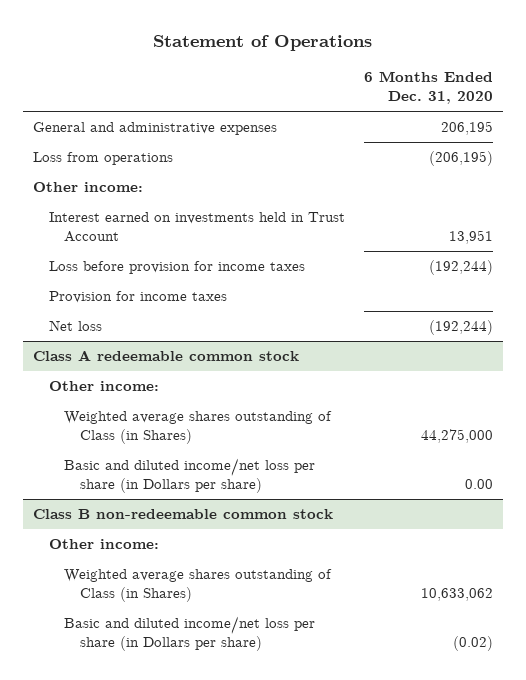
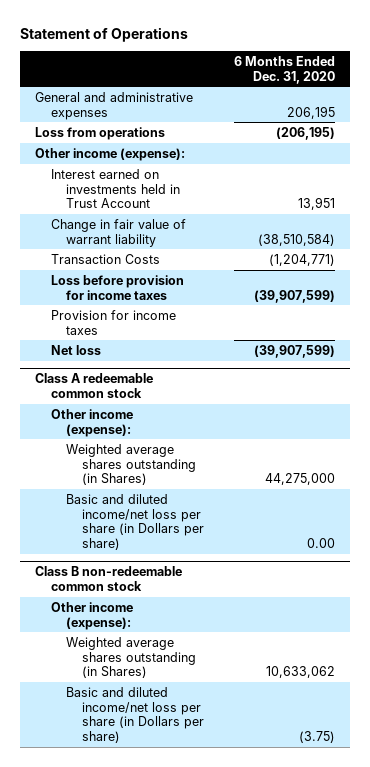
[33,182,144,193] Other income: -> [34,147,185,161] Other income (expense):
none -> [50,218,186,247] Change in fair value of warrant liability
none -> [50,253,160,264] Transaction Costs
[429,260,494,276] (192,244) -> [254,289,336,303] (39,907,599)
[429,320,494,336] (192,244) -> [254,344,336,358] (39,907,599)
[48,381,159,392] Other income: -> [50,408,133,437] Other income (expense):
[64,411,333,445] Weighted average shares outstanding of Class (in Shares) -> [66,443,196,486] Weighted average shares outstanding (in Shares)
[48,539,159,550] Other income: -> [50,601,133,630] Other income (expense):
[64,569,333,603] Weighted average shares outstanding of Class (in Shares) -> [66,636,196,679] Weighted average shares outstanding (in Shares)
[453,636,494,652] (0.02) -> [299,731,336,744] (3.75)

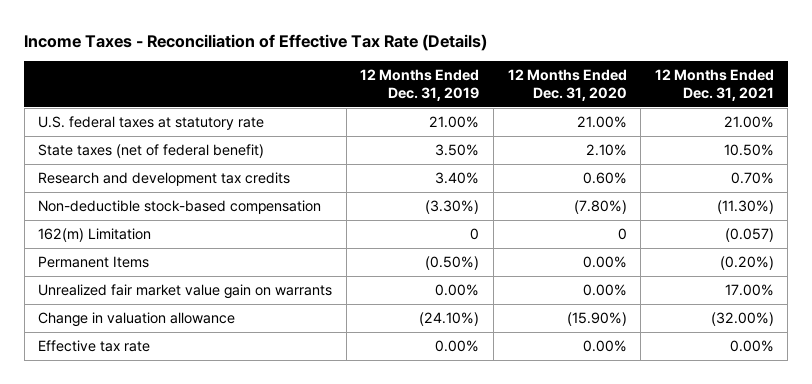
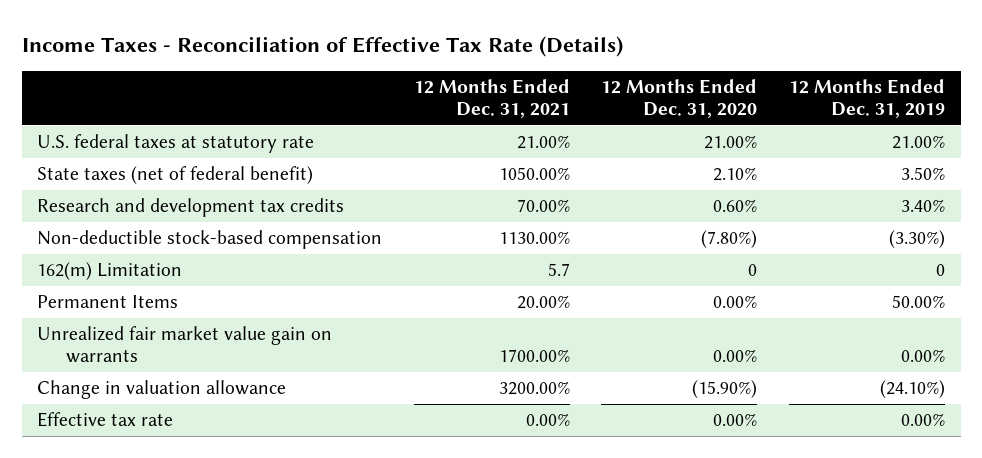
[723,143,774,156] 10.50% -> [498,167,570,181] 1050.00%
[730,171,774,184] 0.70% -> [516,199,570,213] 70.00%
[716,199,774,214] (11.30%) -> [498,231,570,245] 1130.00%
[724,227,774,242] (0.057) -> [547,263,570,277] 5.7
[425,255,480,270] (0.50%) -> [892,295,946,309] 50.00%
[719,255,774,270] (0.20%) -> [516,295,570,310] 20.00%
[724,283,774,296] 17.00% -> [498,349,570,363] 1700.00%
[710,311,774,326] (32.00%) -> [498,381,570,396] 3200.00%

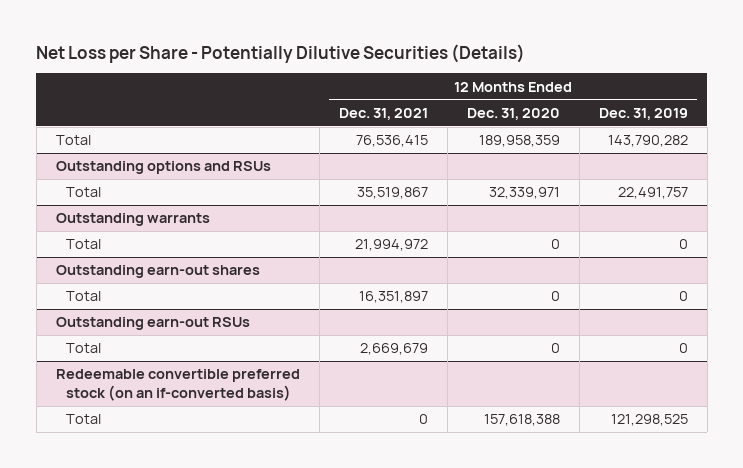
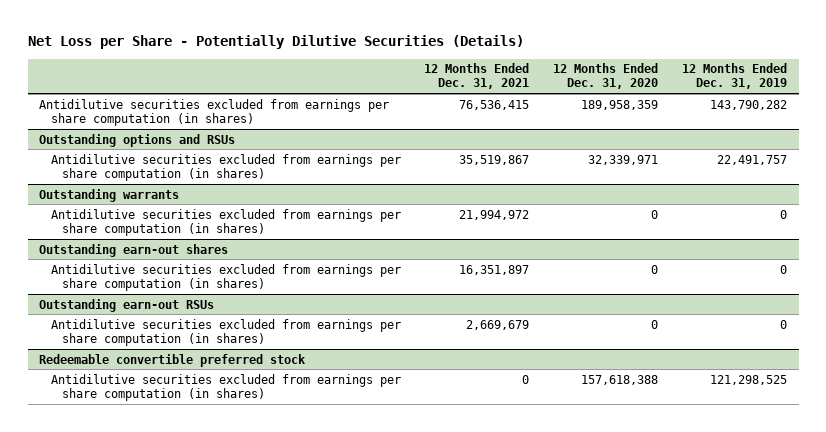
[55,135,91,146] Total -> [39,98,390,126] Antidilutive securities excluded from earnings per share computation (in shares)
[66,187,102,198] Total -> [50,153,401,181] Antidilutive securities excluded from earnings per share computation (in shares)
[66,239,102,250] Total -> [50,208,401,236] Antidilutive securities excluded from earnings per share computation (in shares)
[66,291,102,302] Total -> [50,263,401,291] Antidilutive securities excluded from earnings per share computation (in shares)
[66,343,102,354] Total -> [50,318,401,346] Antidilutive securities excluded from earnings per share computation (in shares)
[55,369,300,402] Redeemable convertible preferred stock (on an if-converted basis) -> [39,353,307,367] Redeemable convertible preferred stock
[66,414,102,425] Total -> [50,373,401,401] Antidilutive securities excluded from earnings per share computation (in shares)

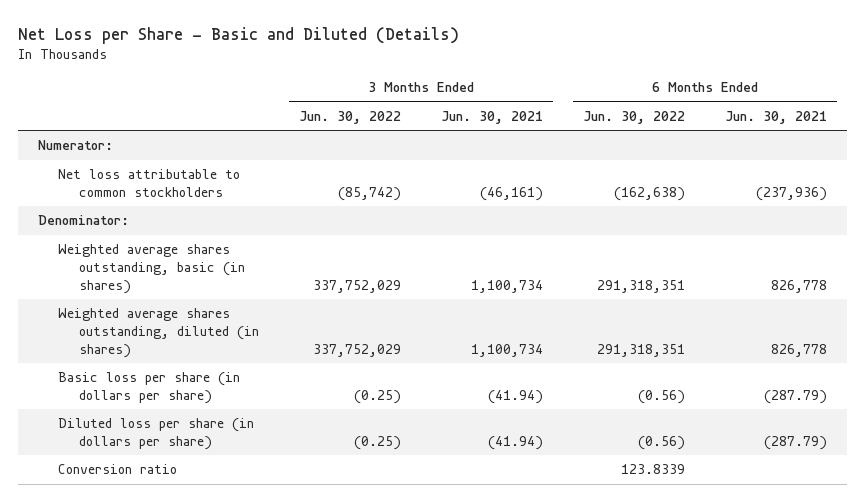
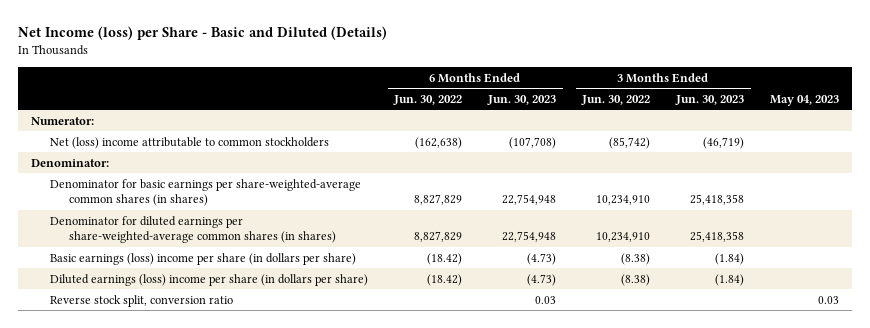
[17,26,459,44] Net Loss per Share - Basic and Diluted (Details) -> [17,26,387,41] Net Income (loss) per Share - Basic and Diluted (Details)
[441,110,544,124] Jun. 30, 2021 -> none
[725,110,828,124] Jun. 30, 2021 -> none
none -> [487,94,557,105] Jun. 30, 2023
none -> [675,94,745,105] Jun. 30, 2023
none -> [770,94,840,106] May 04, 2023
[58,169,241,197] Net loss attributable to common stockholders -> [49,136,329,149] Net (loss) income attributable to common stockholders
[58,464,178,475] Conversion ratio -> none
[58,244,245,294] Weighted average shares outstanding, basic (in shares) -> [49,178,361,207] Denominator for basic earnings per share-weighted-average common shares (in shares)
[312,279,401,293] 337,752,029 -> [596,195,651,206] 10,234,910
[597,279,686,293] 291,318,351 -> [414,194,463,206] 8,827,829
[58,308,259,358] Weighted average shares outstanding, diluted (in shares) -> [49,215,337,244] Denominator for diluted earnings per share-weighted-average common shares (in shares)
[312,343,401,357] 337,752,029 -> [596,232,651,243] 10,234,910
[597,343,686,357] 291,318,351 -> [414,231,463,243] 8,827,829
[58,372,241,404] Basic loss per share (in dollars per share) -> [49,252,356,265] Basic earnings (loss) income per share (in dollars per share)
[353,389,401,404] (0.25) -> [621,252,651,265] (8.38)
[638,389,686,404] (0.56) -> [427,252,463,265] (18.42)
[58,418,255,450] Diluted loss per share (in dollars per share) -> [49,273,368,286] Diluted earnings (loss) income per share (in dollars per share)
[353,435,401,450] (0.25) -> [621,273,651,286] (8.38)
[638,435,686,450] (0.56) -> [427,273,463,286] (18.42)
none -> [49,294,233,307] Reverse stock split, conversion ratio

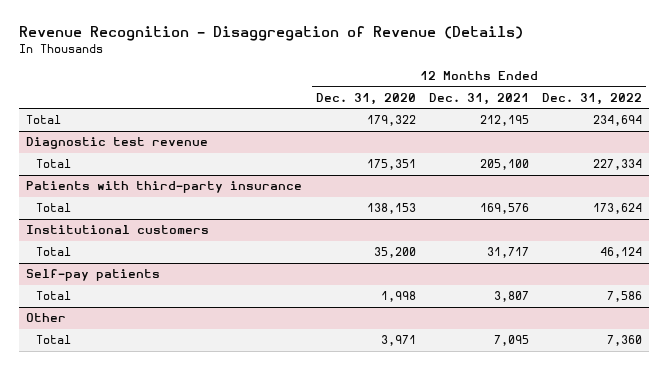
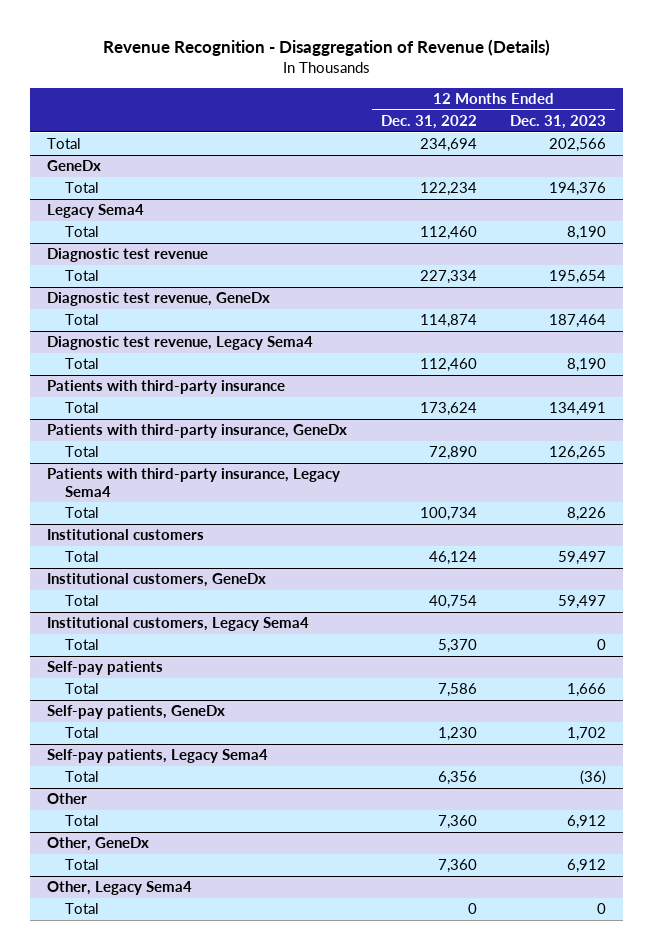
[315,92,416,105] Dec. 31, 2020 -> none
[428,92,529,105] Dec. 31, 2021 -> none
none -> [510,115,607,130] Dec. 31, 2023
none -> [47,160,102,172] GeneDx
none -> [65,182,100,194] Total
none -> [47,204,145,219] Legacy Sema4
none -> [65,226,100,238] Total
none -> [47,292,271,307] Diagnostic test revenue, GeneDx
none -> [65,314,100,326] Total
none -> [47,336,314,351] Diagnostic test revenue, Legacy Sema4
none -> [65,358,100,370] Total
none -> [47,424,348,439] Patients with third-party insurance, GeneDx
none -> [65,446,100,458] Total
none -> [47,468,341,497] Patients with third-party insurance, Legacy Sema4
none -> [65,507,100,519] Total
none -> [47,573,267,588] Institutional customers, GeneDx
none -> [65,595,100,607] Total
none -> [47,617,310,632] Institutional customers, Legacy Sema4
none -> [65,639,100,651] Total
none -> [47,705,226,720] Self-pay patients, GeneDx
none -> [65,727,100,739] Total
none -> [47,749,269,764] Self-pay patients, Legacy Sema4
none -> [65,771,100,783] Total
none -> [47,837,150,852] Other, GeneDx
none -> [65,859,100,871] Total
none -> [47,881,193,896] Other, Legacy Sema4
none -> [65,903,100,915] Total

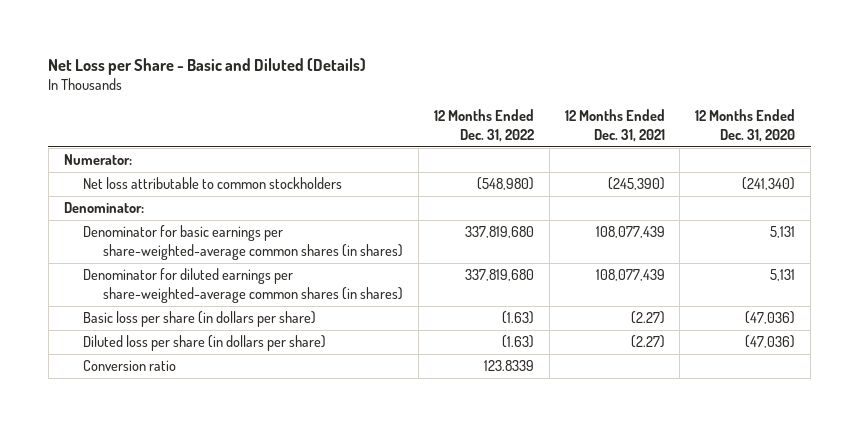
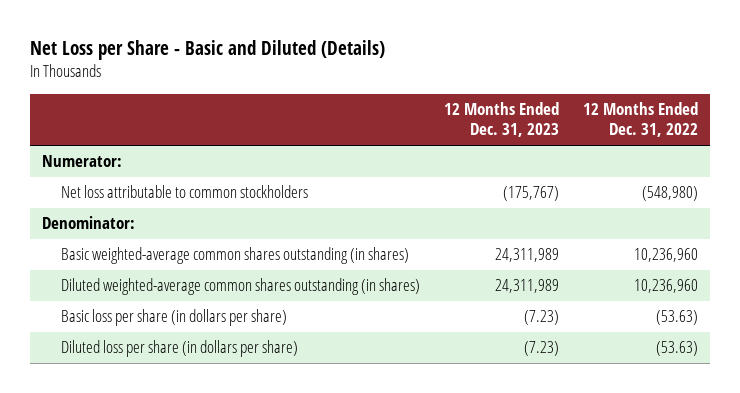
[564,109,665,142] 12 Months Ended Dec. 31, 2021 -> none
[695,109,796,142] 12 Months Ended Dec. 31, 2020 -> none
none -> [444,102,560,138] 12 Months Ended Dec. 31, 2023
[83,360,177,372] Conversion ratio -> none
[83,225,404,260] Denominator for basic earnings per share-weighted-average common shares (in shares) -> [61,247,410,265] Basic weighted-average common shares outstanding (in shares)
[464,226,534,239] 337,819,680 -> [633,248,698,263] 10,236,960
[83,268,404,303] Denominator for diluted earnings per share-weighted-average common shares (in shares) -> [61,278,421,296] Diluted weighted-average common shares outstanding (in shares)
[464,269,534,282] 337,819,680 -> [633,279,698,294] 10,236,960
[501,311,534,325] (1.63) -> [655,310,698,326] (53.63)
[501,335,534,349] (1.63) -> [655,341,698,357] (53.63)

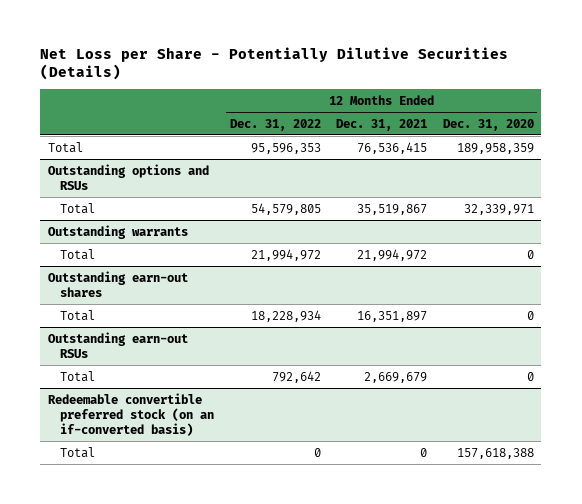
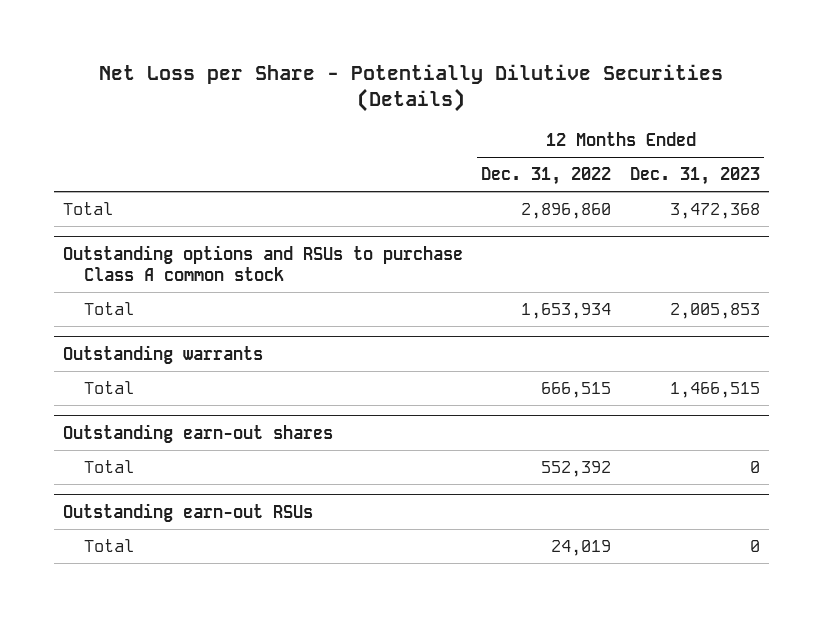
[336,118,428,131] Dec. 31, 2021 -> none
[442,118,534,131] Dec. 31, 2020 -> none
none -> [629,167,760,186] Dec. 31, 2023
[250,142,321,154] 95,596,353 -> [521,202,612,219] 2,896,860
[47,163,209,190] Outstanding options and RSUs -> [62,244,463,282] Outstanding options and RSUs to purchase Class A common stock
[250,202,321,215] 54,579,805 -> [521,302,612,319] 1,653,934
[250,248,321,261] 21,994,972 -> [541,381,612,398] 666,515
[250,309,321,322] 18,228,934 -> [541,460,612,477] 552,392
[47,392,215,436] Redeemable convertible preferred stock (on an if-converted basis) -> none
[60,446,96,458] Total -> none
[271,370,321,383] 792,642 -> [551,539,612,556] 24,019

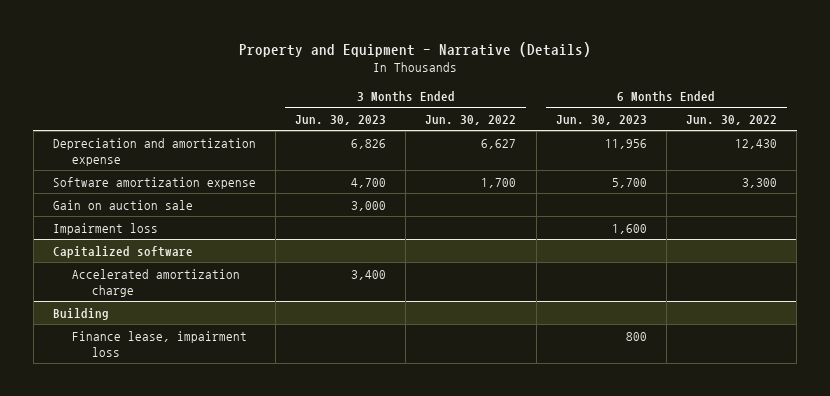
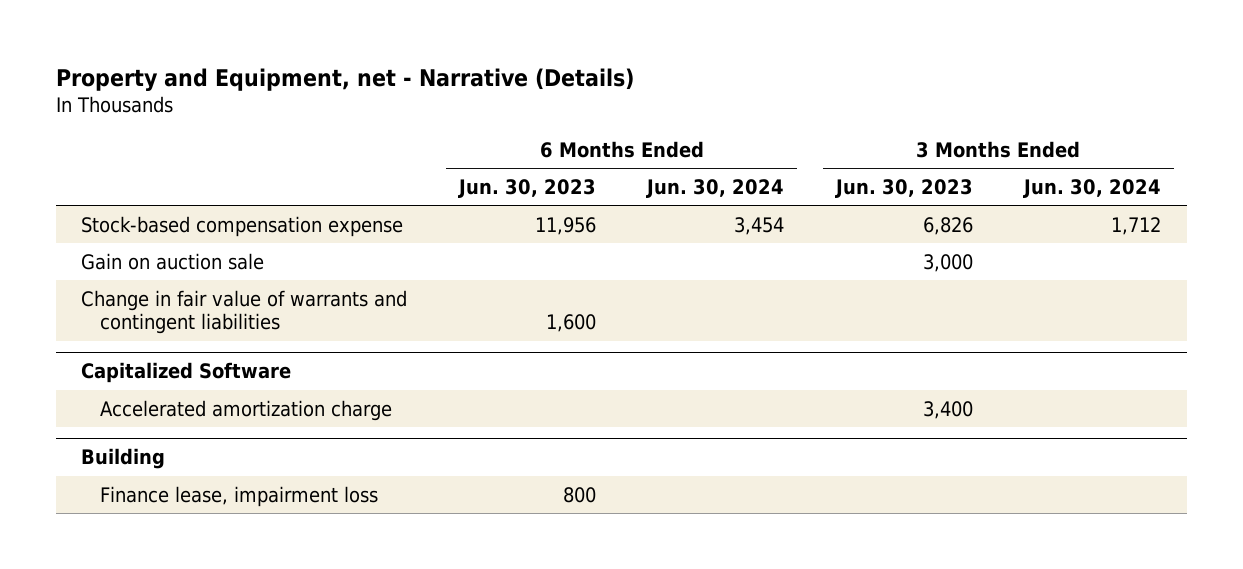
[238,41,591,57] Property and Equipment - Narrative (Details) -> [55,67,634,91] Property and Equipment, net - Narrative (Details)
[425,115,517,126] Jun. 30, 2022 -> none
[685,115,777,126] Jun. 30, 2022 -> none
none -> [646,178,785,198] Jun. 30, 2024
none -> [1023,178,1162,198] Jun. 30, 2024
[52,176,256,189] Software amortization expense -> none
[52,137,256,167] Depreciation and amortization expense -> [81,215,404,237] Stock-based compensation expense
[52,222,158,235] Impairment loss -> [81,289,408,335] Change in fair value of warrants and contingent liabilities
[52,245,193,258] Capitalized software -> [81,362,292,384] Capitalized Software

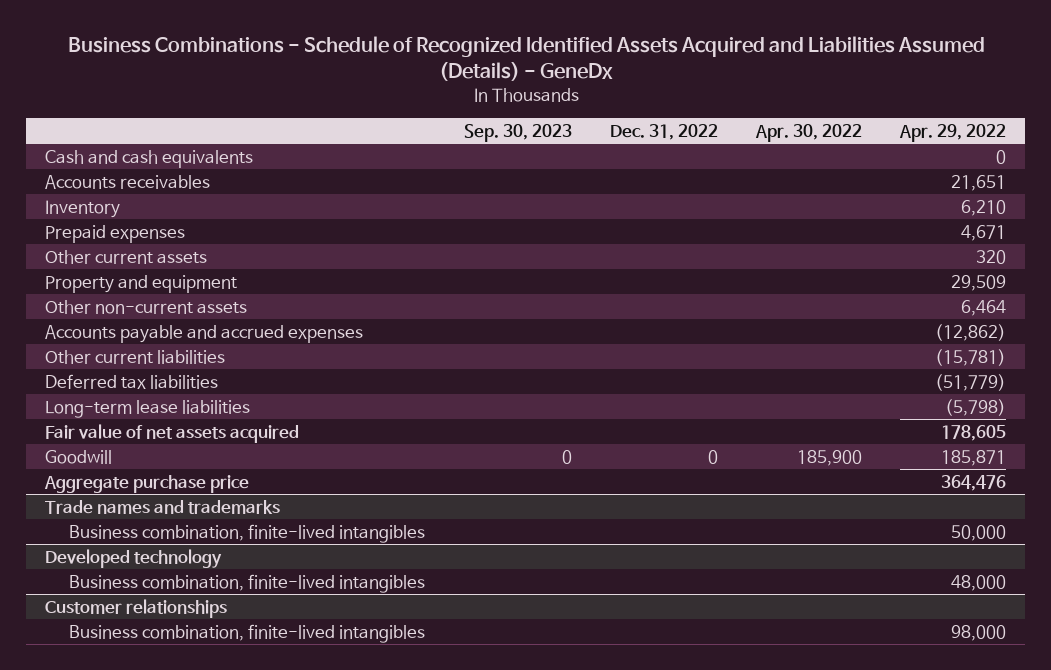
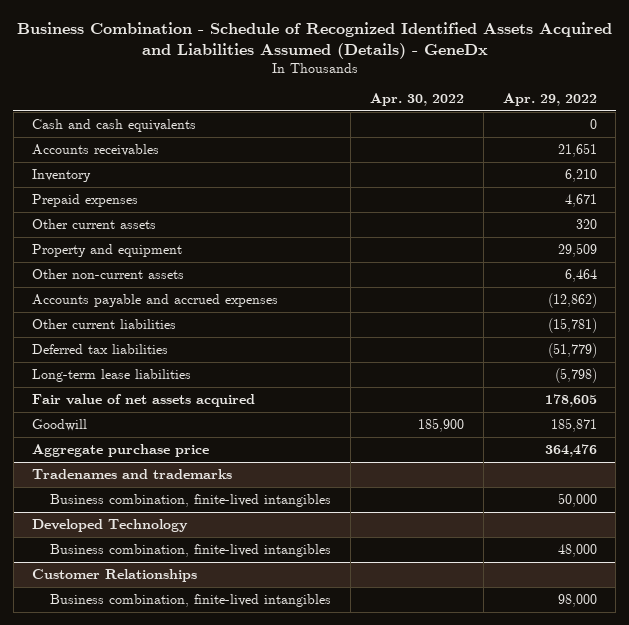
[67,36,985,82] Business Combinations - Schedule of Recognized Identified Assets Acquired and Liabilities Assumed (Details) - GeneDx -> [16,22,612,59] Business Combination - Schedule of Recognized Identified Assets Acquired and Liabilities Assumed (Details) - GeneDx
[463,123,572,142] Sep. 30, 2023 -> none
[609,123,718,140] Dec. 31, 2022 -> none
[45,499,281,514] Trade names and trademarks -> [32,468,233,479] Tradenames and trademarks
[45,548,223,568] Developed technology -> [32,518,189,532] Developed Technology
[45,598,228,618] Customer relationships -> [32,568,198,582] Customer Relationships

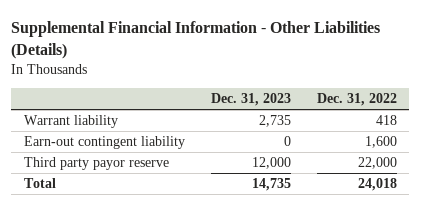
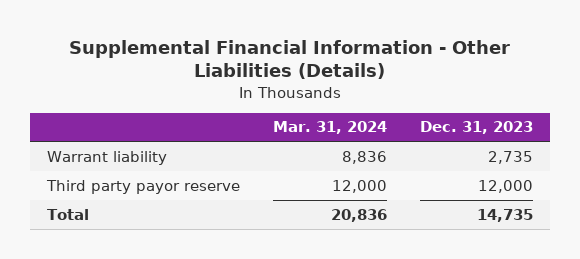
[316,93,397,107] Dec. 31, 2022 -> none
none -> [272,121,387,135] Mar. 31, 2024
[24,136,186,150] Earn-out contingent liability -> none

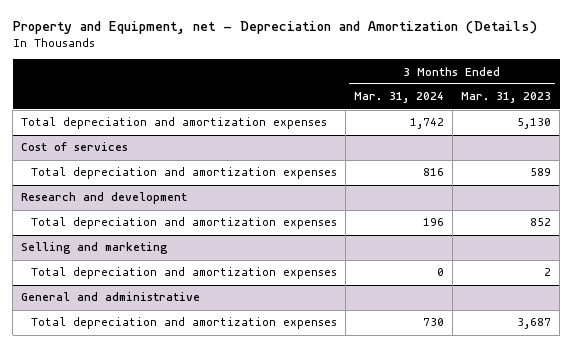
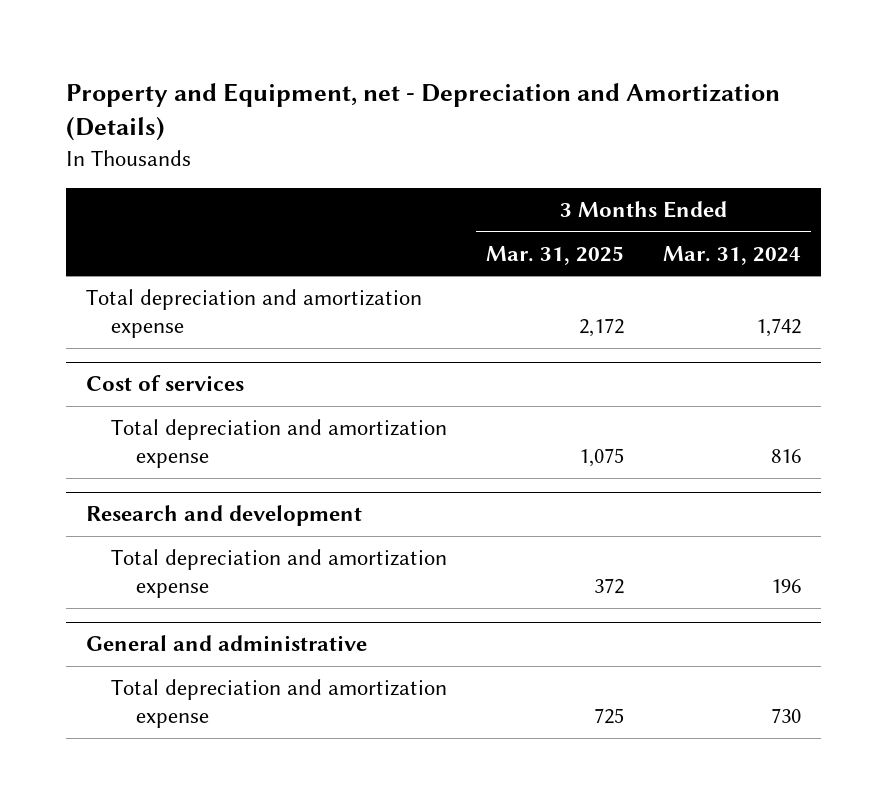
[460,92,551,104] Mar. 31, 2023 -> none
none -> [485,245,624,265] Mar. 31, 2025
[21,117,328,130] Total depreciation and amortization expenses -> [85,289,422,339] Total depreciation and amortization expense
[30,167,337,180] Total depreciation and amortization expenses -> [110,419,447,469] Total depreciation and amortization expense
[21,242,169,255] Selling and marketing -> none
[30,267,337,280] Total depreciation and amortization expenses -> none
[30,217,337,230] Total depreciation and amortization expenses -> [110,549,447,599] Total depreciation and amortization expense
[30,317,337,330] Total depreciation and amortization expenses -> [110,679,447,729] Total depreciation and amortization expense

